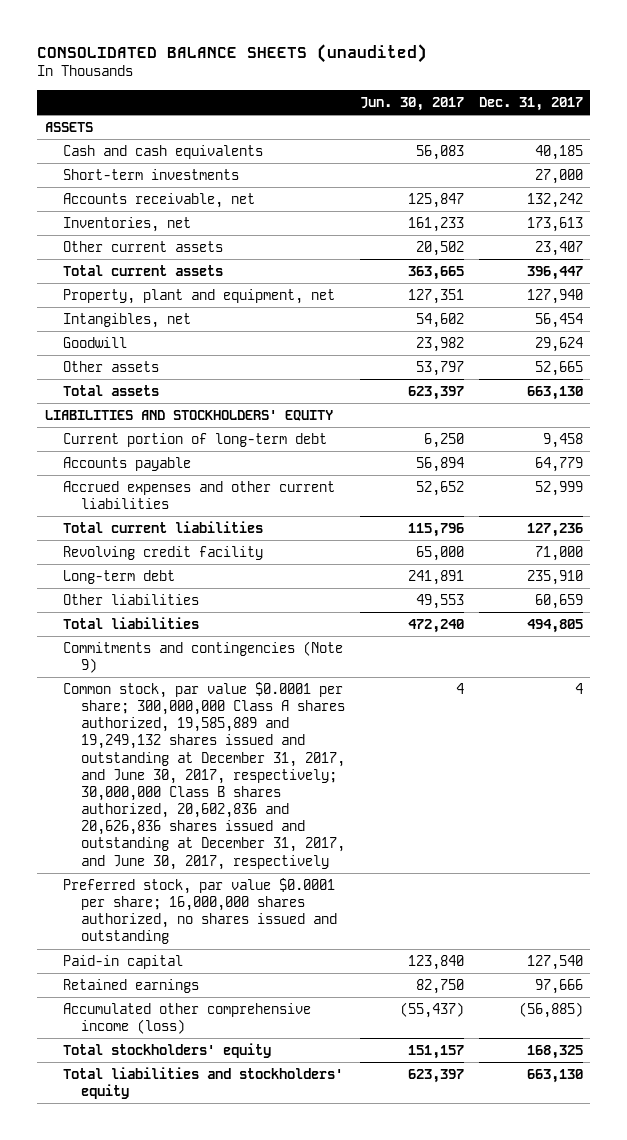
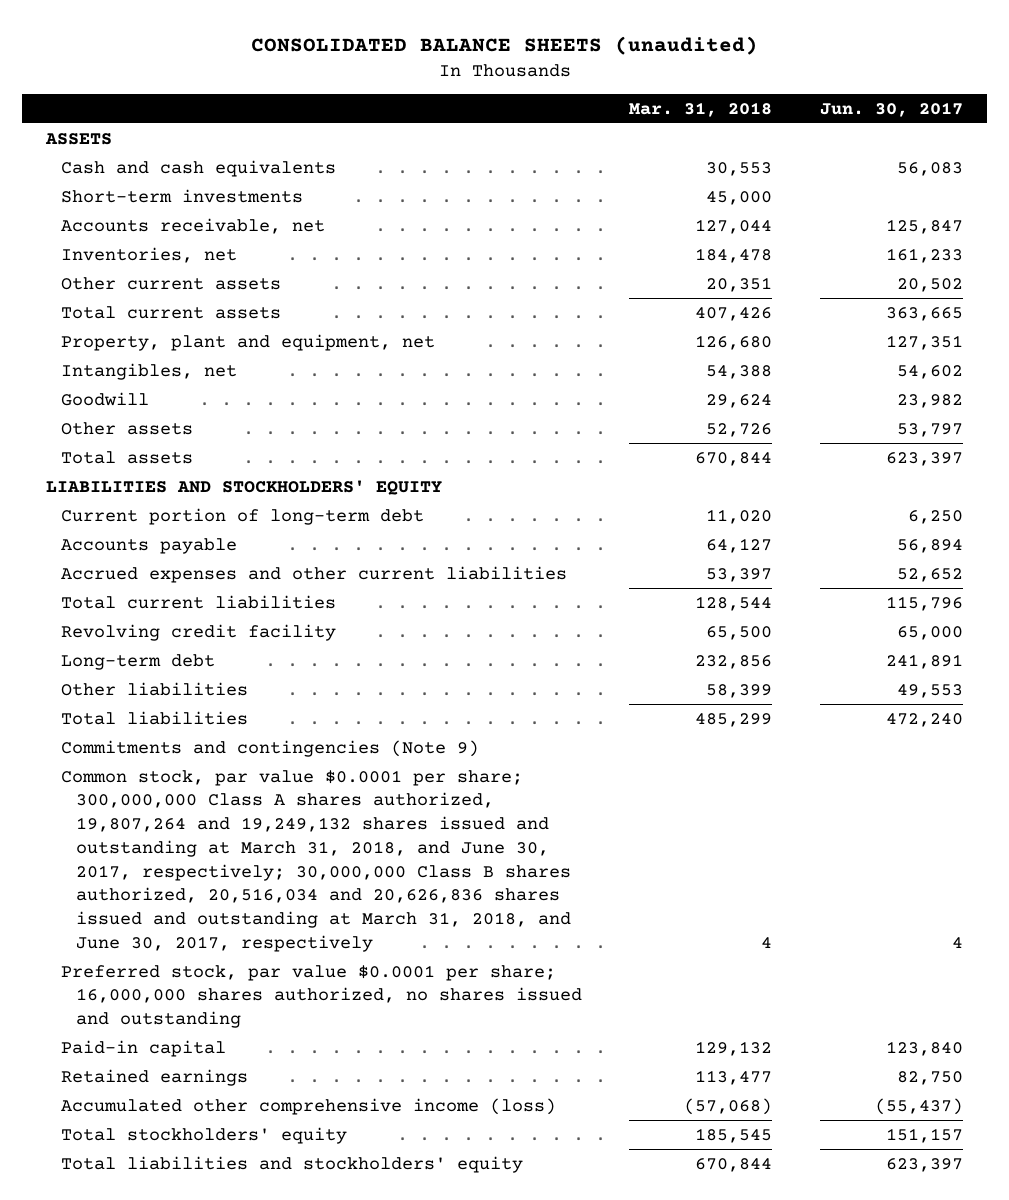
[478,96,583,111] Dec. 31, 2017 -> none
none -> [629,101,773,117] Mar. 31, 2018
[62,681,345,870] Common stock, par value $0.0001 per share; 300,000,000 Class A shares authorized, 19,585,889 and 19,249,132 shares issued and outstanding at December 31, 2017, and June 30, 2017, respectively; 30,000,000 Class B shares authorized, 20,602,836 and 20,626,836 shares issued and outstanding at December 31, 2017, and June 30, 2017, respectively -> [60,769,571,952] Common stock, par value $0.0001 per share; 300,000,000 Class A shares authorized, 19,807,264 and 19,249,132 shares issued and outstanding at March 31, 2018, and June 30, 2017, respectively; 30,000,000 Class B shares authorized, 20,516,034 and 20,626,836 shares issued and outstanding at March 31, 2018, and June 30, 2017, respectively

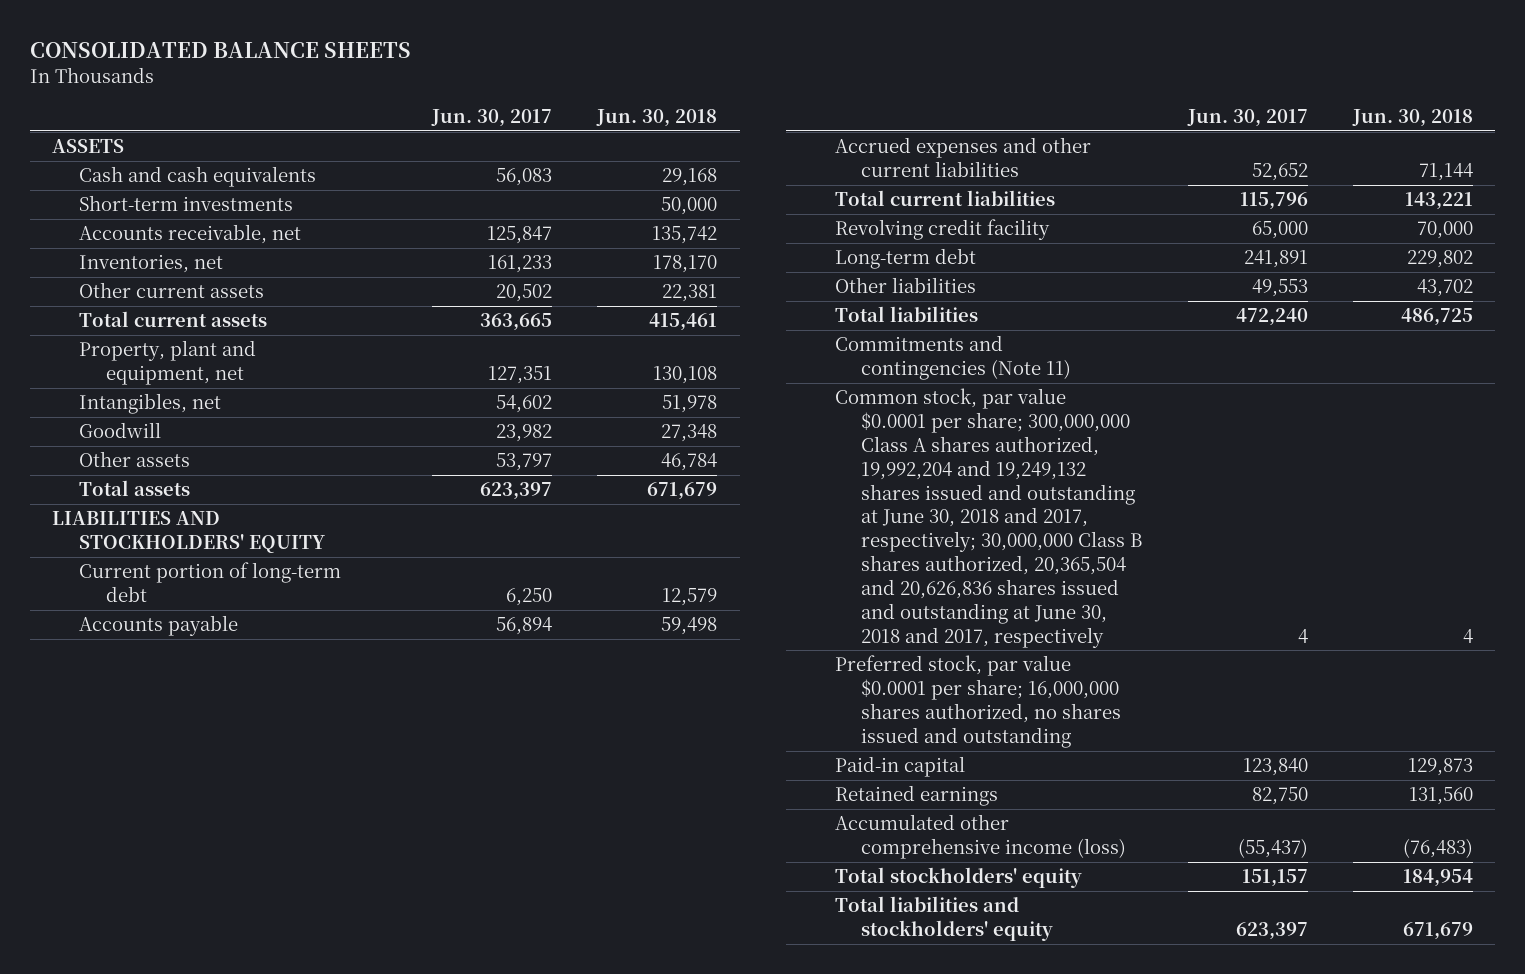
[250,35,758,55] CONSOLIDATED BALANCE SHEETS (unaudited) -> [29,42,411,59] CONSOLIDATED BALANCE SHEETS
[629,101,773,117] Mar. 31, 2018 -> none
none -> [596,108,718,127] Jun. 30, 2018
[60,739,479,757] Commitments and contingencies (Note 9) -> [834,335,1072,381] Commitments and contingencies (Note 11)
[60,769,571,952] Common stock, par value $0.0001 per share; 300,000,000 Class A shares authorized, 19,807,264 and 19,249,132 shares issued and outstanding at March 31, 2018, and June 30, 2017, respectively; 30,000,000 Class B shares authorized, 20,516,034 and 20,626,836 shares issued and outstanding at March 31, 2018, and June 30, 2017, respectively -> [834,388,1143,648] Common stock, par value $0.0001 per share; 300,000,000 Class A shares authorized, 19,992,204 and 19,249,132 shares issued and outstanding at June 30, 2018 and 2017, respectively; 30,000,000 Class B shares authorized, 20,365,504 and 20,626,836 shares issued and outstanding at June 30, 2018 and 2017, respectively

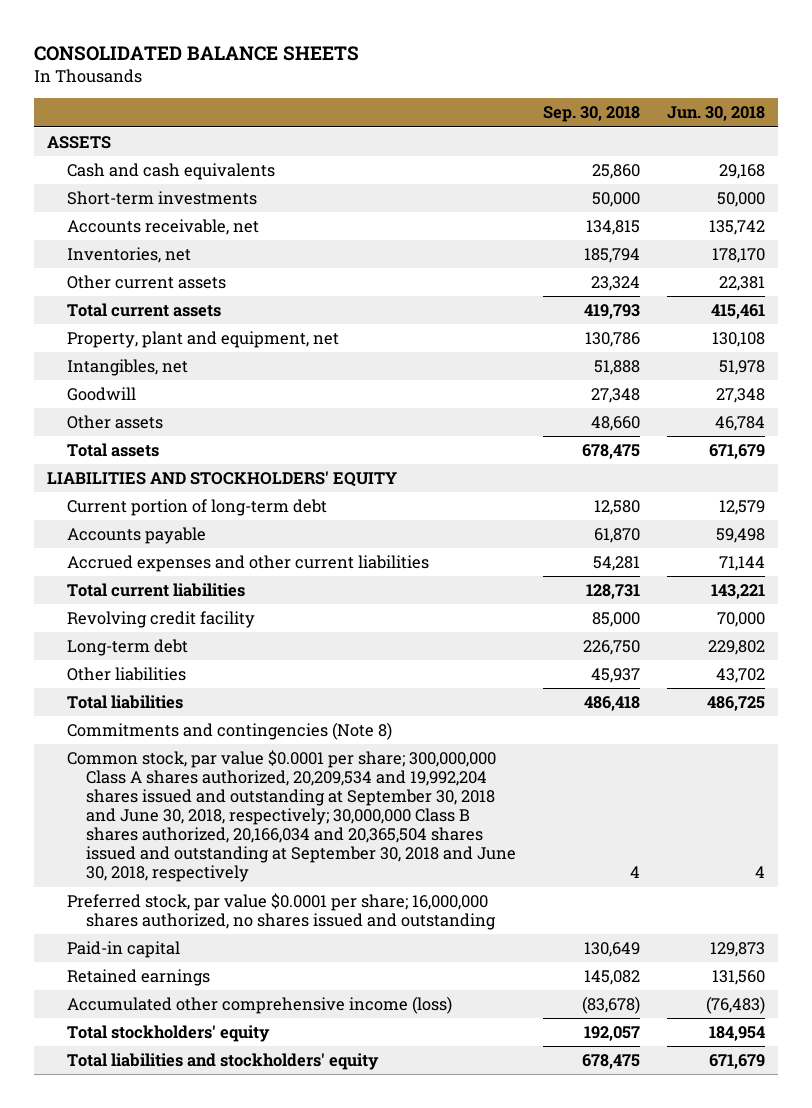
[430,108,552,127] Jun. 30, 2017 -> none
none -> [542,106,640,123] Sep. 30, 2018
[834,335,1072,381] Commitments and contingencies (Note 11) -> [66,722,392,741] Commitments and contingencies (Note 8)
[834,388,1143,648] Common stock, par value $0.0001 per share; 300,000,000 Class A shares authorized, 19,992,204 and 19,249,132 shares issued and outstanding at June 30, 2018 and 2017, respectively; 30,000,000 Class B shares authorized, 20,365,504 and 20,626,836 shares issued and outstanding at June 30, 2018 and 2017, respectively -> [66,750,516,883] Common stock, par value $0.0001 per share; 300,000,000 Class A shares authorized, 20,209,534 and 19,992,204 shares issued and outstanding at September 30, 2018 and June 30, 2018, respectively; 30,000,000 Class B shares authorized, 20,166,034 and 20,365,504 shares issued and outstanding at September 30, 2018 and June 30, 2018, respectively

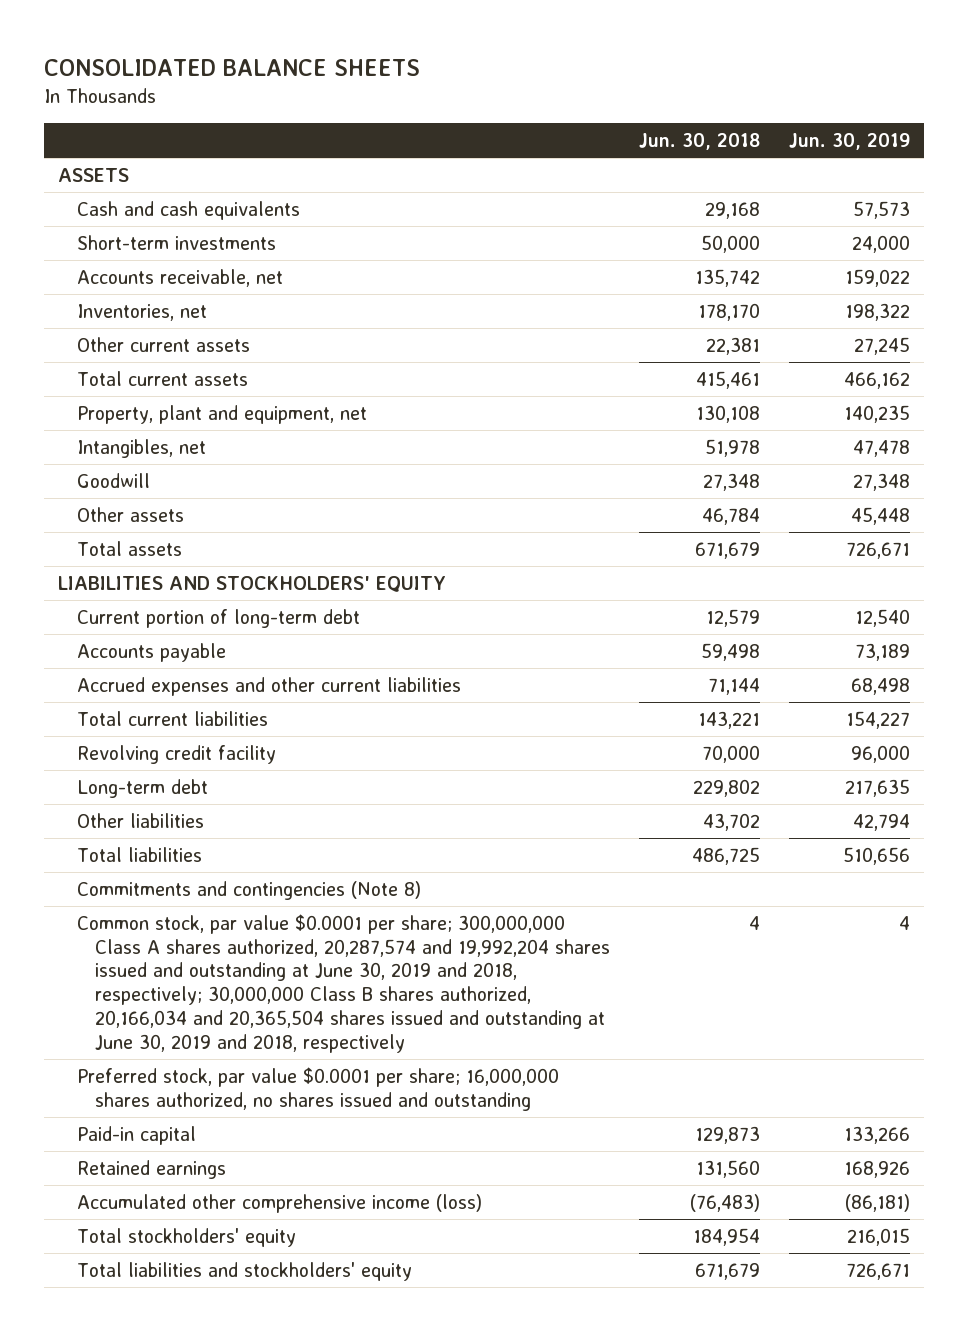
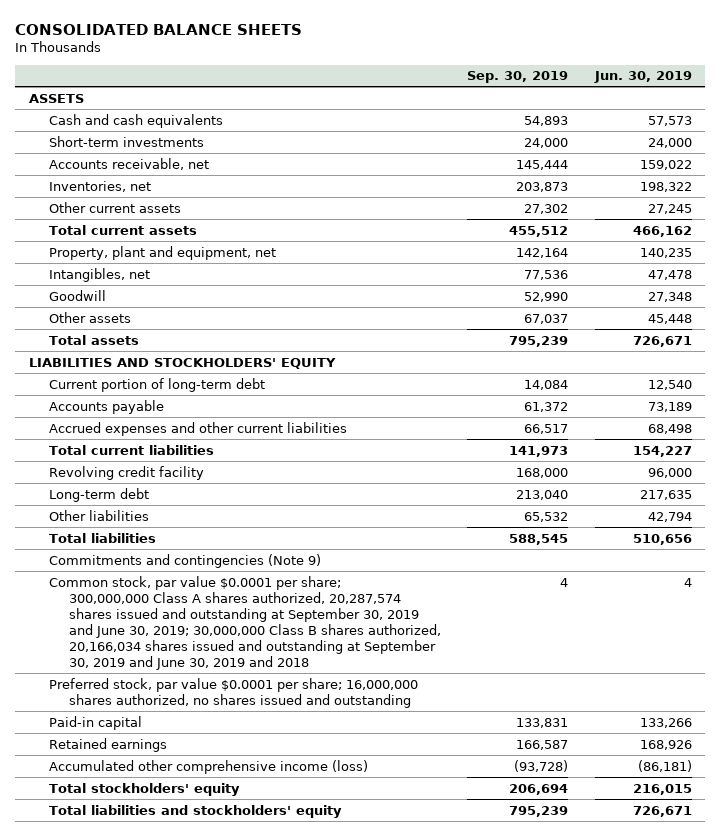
[639,132,761,150] Jun. 30, 2018 -> none
none -> [467,71,569,84] Sep. 30, 2019
[76,880,421,900] Commitments and contingencies (Note 8) -> [48,553,321,568] Commitments and contingencies (Note 9)
[76,913,611,1053] Common stock, par value $0.0001 per share; 300,000,000 Class A shares authorized, 20,287,574 and 19,992,204 shares issued and outstanding at June 30, 2019 and 2018, respectively; 30,000,000 Class B shares authorized, 20,166,034 and 20,365,504 shares issued and outstanding at June 30, 2019 and 2018, respectively -> [48,575,441,671] Common stock, par value $0.0001 per share; 300,000,000 Class A shares authorized, 20,287,574 shares issued and outstanding at September 30, 2019 and June 30, 2019; 30,000,000 Class B shares authorized, 20,166,034 shares issued and outstanding at September 30, 2019 and June 30, 2019 and 2018

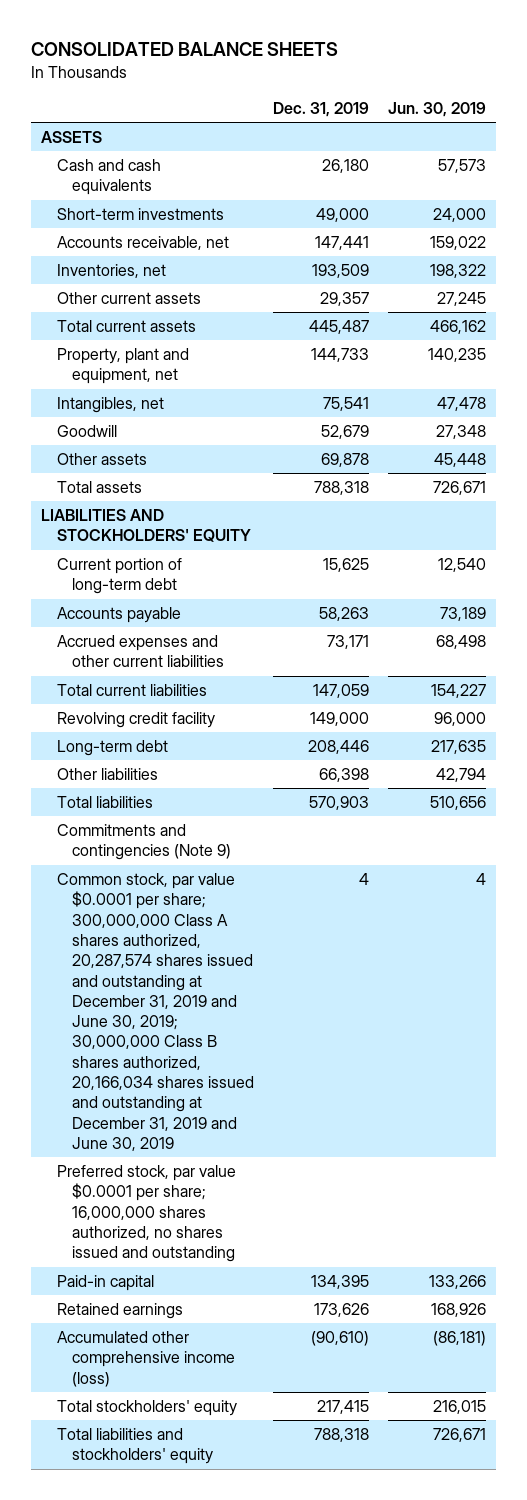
[467,71,569,84] Sep. 30, 2019 -> none
none -> [273,102,370,118] Dec. 31, 2019
[48,575,441,671] Common stock, par value $0.0001 per share; 300,000,000 Class A shares authorized, 20,287,574 shares issued and outstanding at September 30, 2019 and June 30, 2019; 30,000,000 Class B shares authorized, 20,166,034 shares issued and outstanding at September 30, 2019 and June 30, 2019 and 2018 -> [56,873,255,1152] Common stock, par value $0.0001 per share; 300,000,000 Class A shares authorized, 20,287,574 shares issued and outstanding at December 31, 2019 and June 30, 2019; 30,000,000 Class B shares authorized, 20,166,034 shares issued and outstanding at December 31, 2019 and June 30, 2019

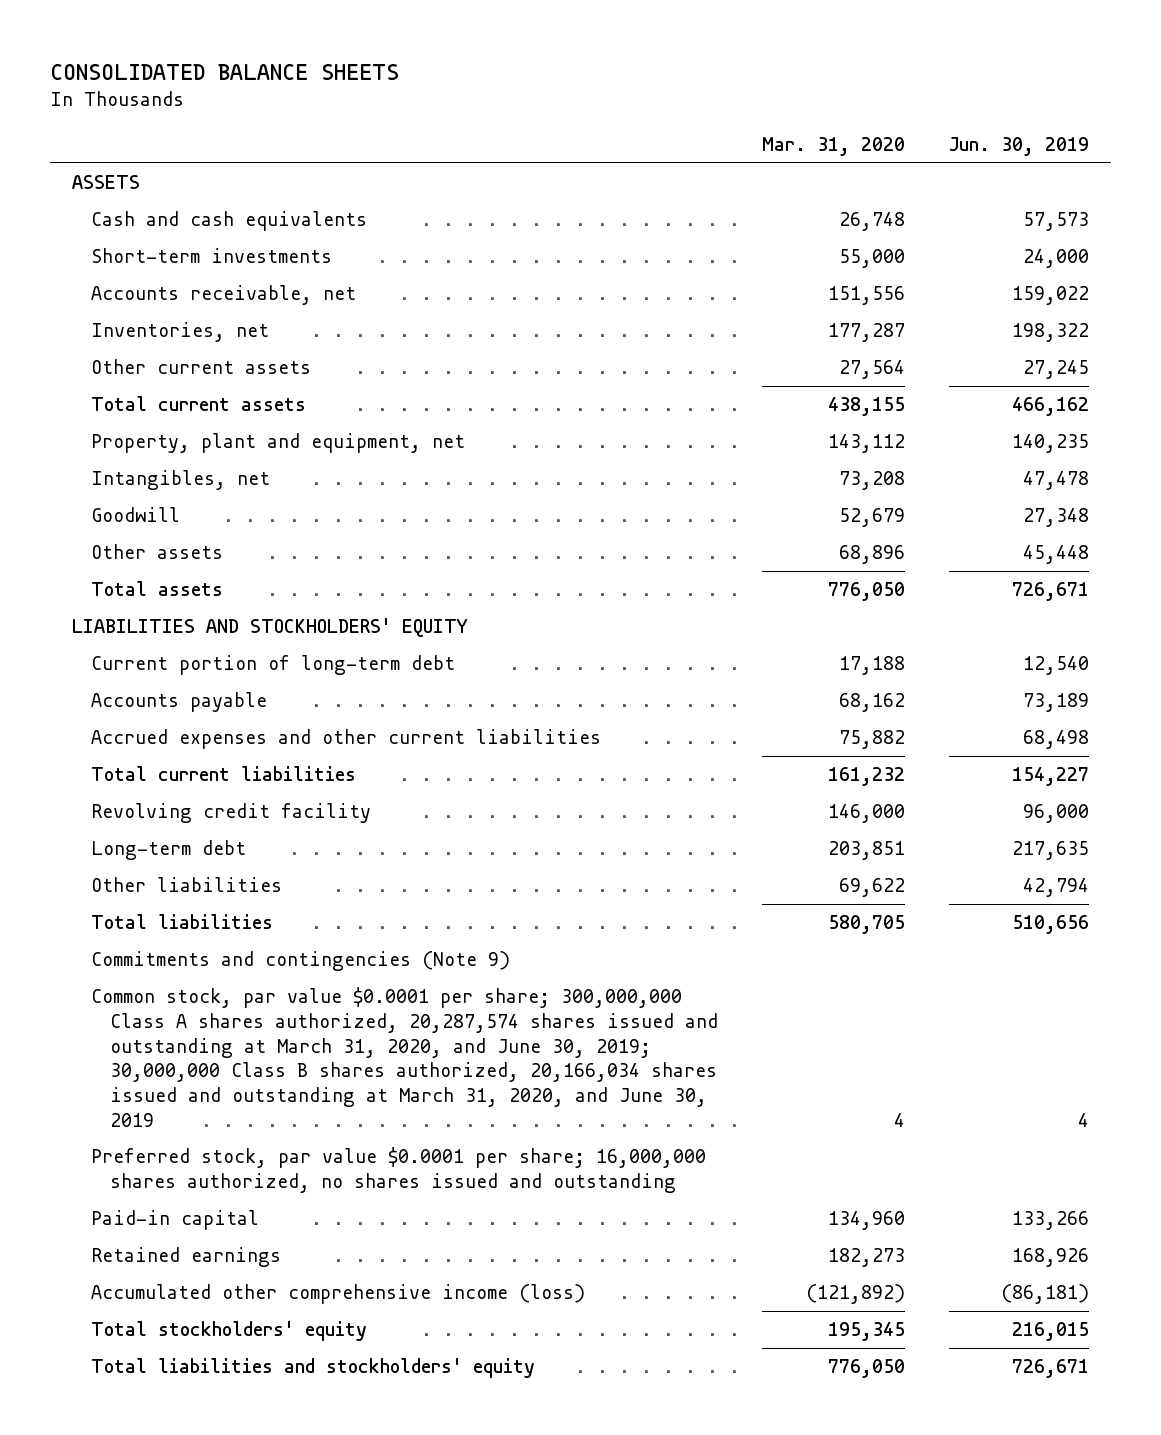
[273,102,370,118] Dec. 31, 2019 -> none
none -> [762,137,906,157] Mar. 31, 2020
[56,873,255,1152] Common stock, par value $0.0001 per share; 300,000,000 Class A shares authorized, 20,287,574 shares issued and outstanding at December 31, 2019 and June 30, 2019; 30,000,000 Class B shares authorized, 20,166,034 shares issued and outstanding at December 31, 2019 and June 30, 2019 -> [90,987,719,1127] Common stock, par value $0.0001 per share; 300,000,000 Class A shares authorized, 20,287,574 shares issued and outstanding at March 31, 2020, and June 30, 2019; 30,000,000 Class B shares authorized, 20,166,034 shares issued and outstanding at March 31, 2020, and June 30, 2019

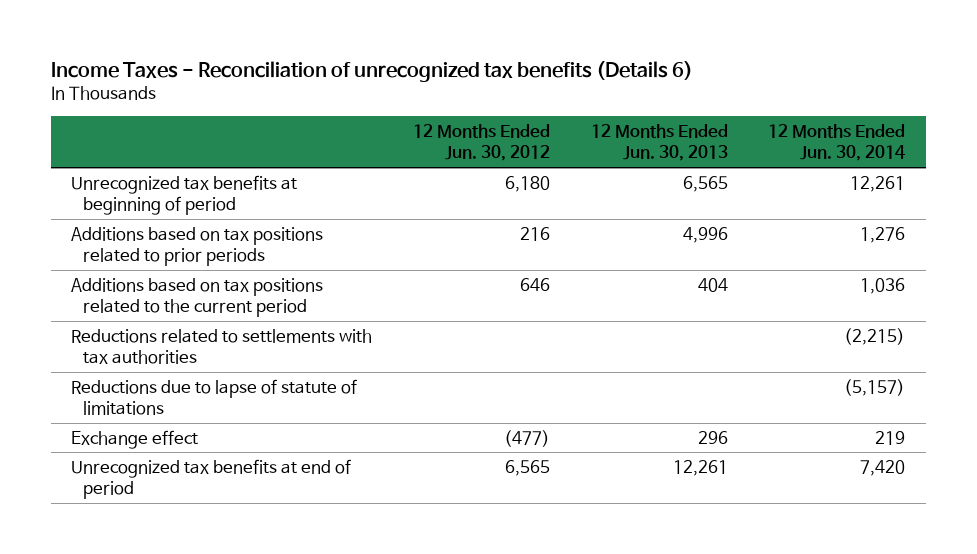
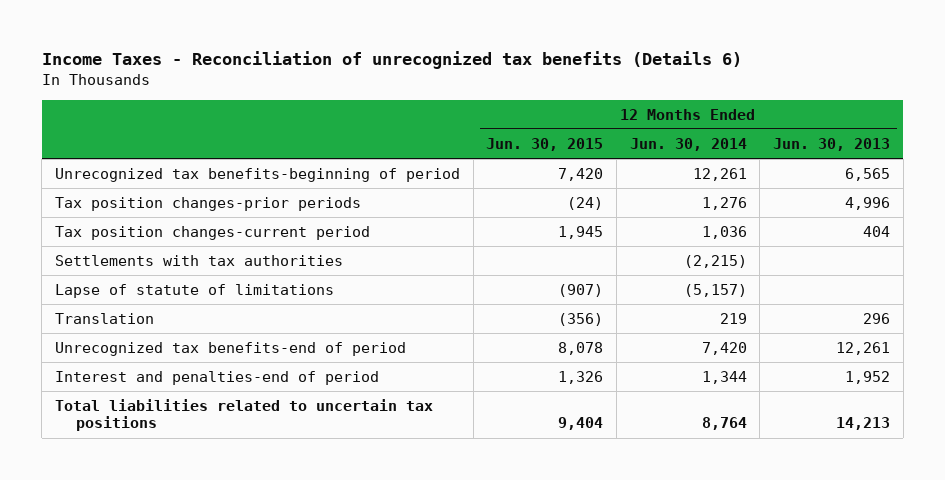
[412,123,550,162] 12 Months Ended Jun. 30, 2012 -> none
none -> [486,137,604,151] Jun. 30, 2015
[71,174,298,216] Unrecognized tax benefits at beginning of period -> [54,168,460,183] Unrecognized tax benefits-beginning of period
[71,226,324,267] Additions based on tax positions related to prior periods -> [54,197,361,212] Tax position changes-prior periods
[71,277,324,318] Additions based on tax positions related to the current period -> [54,226,370,241] Tax position changes-current period
[71,328,373,365] Reductions related to settlements with tax authorities -> [54,255,343,267] Settlements with tax authorities
[71,378,358,416] Reductions due to lapse of statute of limitations -> [54,284,334,299] Lapse of statute of limitations
[71,429,199,449] Exchange effect -> [54,313,154,325] Translation
[71,458,352,500] Unrecognized tax benefits at end of period -> [54,342,406,357] Unrecognized tax benefits-end of period
none -> [54,371,379,386] Interest and penalties-end of period
none -> [54,399,433,432] Total liabilities related to uncertain tax positions

